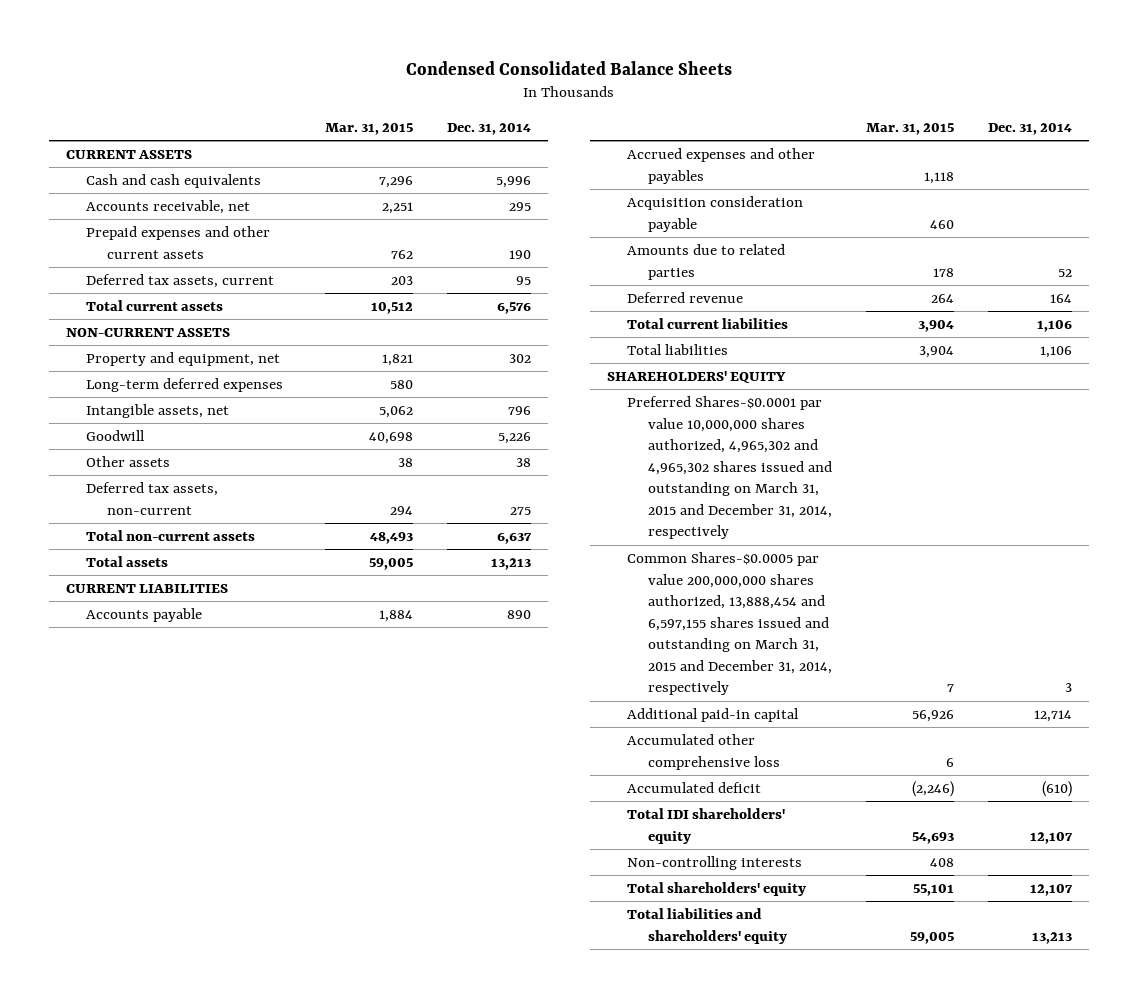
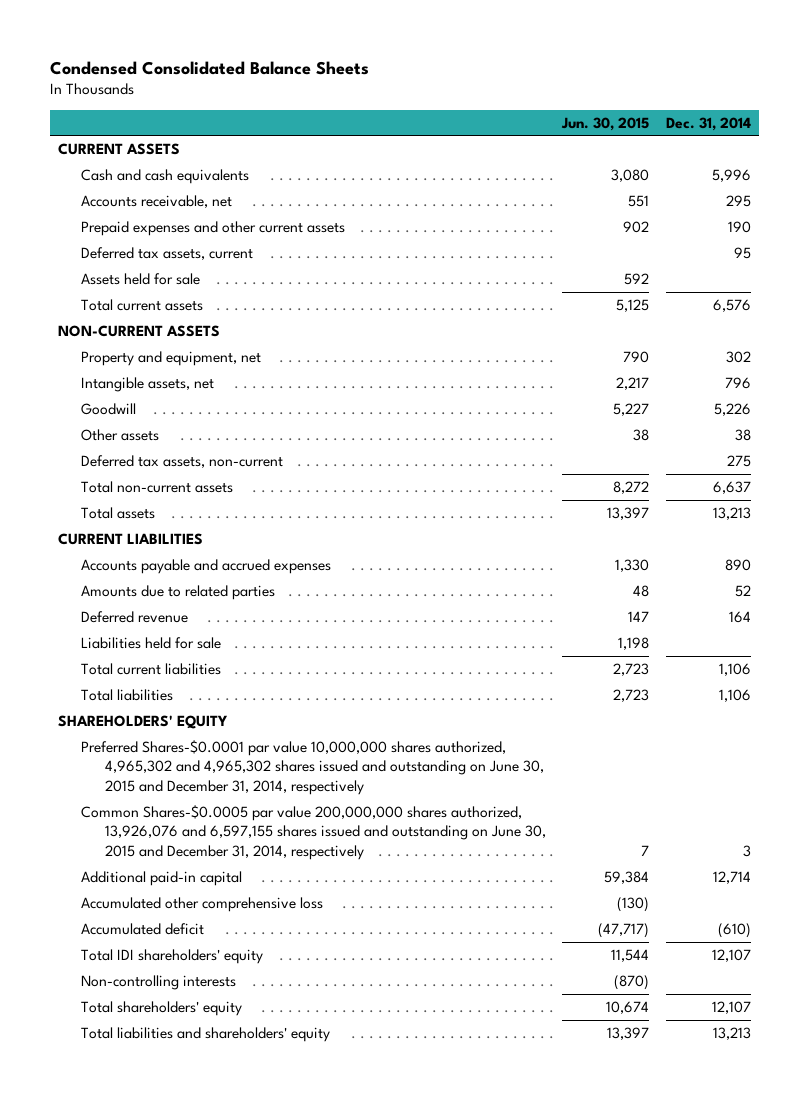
[324,123,413,136] Mar. 31, 2015 -> none
none -> [561,116,650,131] Jun. 30, 2015
none -> [81,272,201,285] Assets held for sale
[86,377,284,392] Long-term deferred expenses -> none
[86,607,203,622] Accounts payable -> none
[627,147,816,184] Accrued expenses and other payables -> none
[627,195,804,232] Acquisition consideration payable -> none
none -> [81,558,332,574] Accounts payable and accrued expenses
none -> [81,636,222,649] Liabilities held for sale
[627,395,832,540] Preferred Shares-$0.0001 par value 10,000,000 shares authorized, 4,965,302 and 4,965,302 shares issued and outstanding on March 31, 2015 and December 31, 2014, respectively -> [81,739,545,795] Preferred Shares-$0.0001 par value 10,000,000 shares authorized, 4,965,302 and 4,965,302 shares issued and outstanding on June 30, 2015 and December 31, 2014, respectively
[627,551,832,696] Common Shares-$0.0005 par value 200,000,000 shares authorized, 13,888,454 and 6,597,155 shares issued and outstanding on March 31, 2015 and December 31, 2014, respectively -> [81,804,547,860] Common Shares-$0.0005 par value 200,000,000 shares authorized, 13,926,076 and 6,597,155 shares issued and outstanding on June 30, 2015 and December 31, 2014, respectively

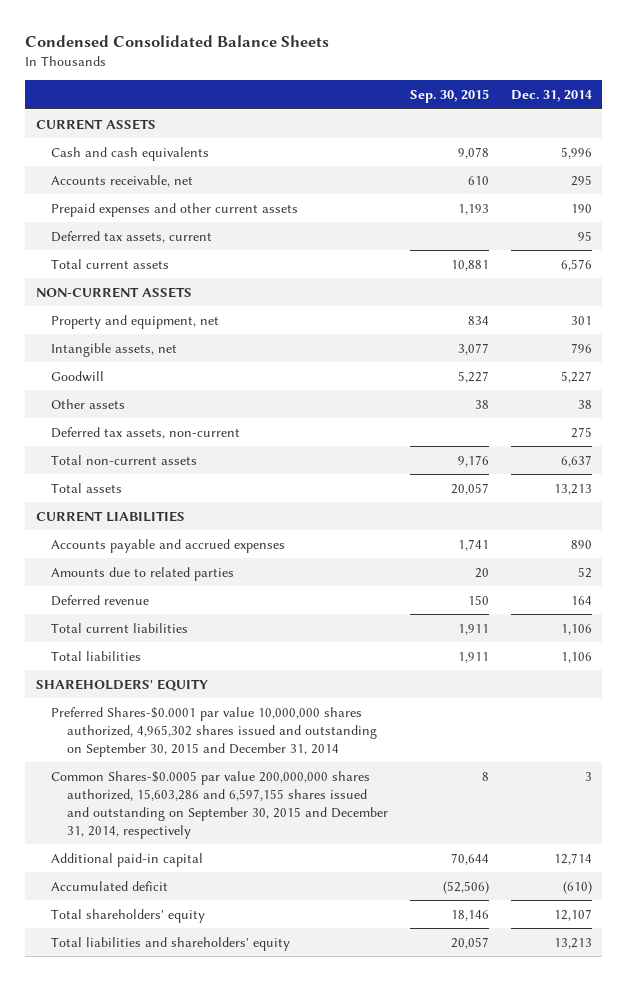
[561,116,650,131] Jun. 30, 2015 -> none
none -> [409,89,489,104] Sep. 30, 2015
[81,272,201,285] Assets held for sale -> none
[725,350,751,363] 302 -> [570,315,592,325] 301
[713,402,751,416] 5,226 -> [560,370,592,383] 5,227
[81,636,222,649] Liabilities held for sale -> none
[81,739,545,795] Preferred Shares-$0.0001 par value 10,000,000 shares authorized, 4,965,302 and 4,965,302 shares issued and outstanding on June 30, 2015 and December 31, 2014, respectively -> [51,706,377,757] Preferred Shares-$0.0001 par value 10,000,000 shares authorized, 4,965,302 shares issued and outstanding on September 30, 2015 and December 31, 2014
[81,804,547,860] Common Shares-$0.0005 par value 200,000,000 shares authorized, 13,926,076 and 6,597,155 shares issued and outstanding on June 30, 2015 and December 31, 2014, respectively -> [51,770,388,839] Common Shares-$0.0005 par value 200,000,000 shares authorized, 15,603,286 and 6,597,155 shares issued and outstanding on September 30, 2015 and December 31, 2014, respectively
[81,896,324,912] Accumulated other comprehensive loss -> none
[81,948,264,964] Total IDI shareholders' equity -> none
[81,974,237,990] Non-controlling interests -> none

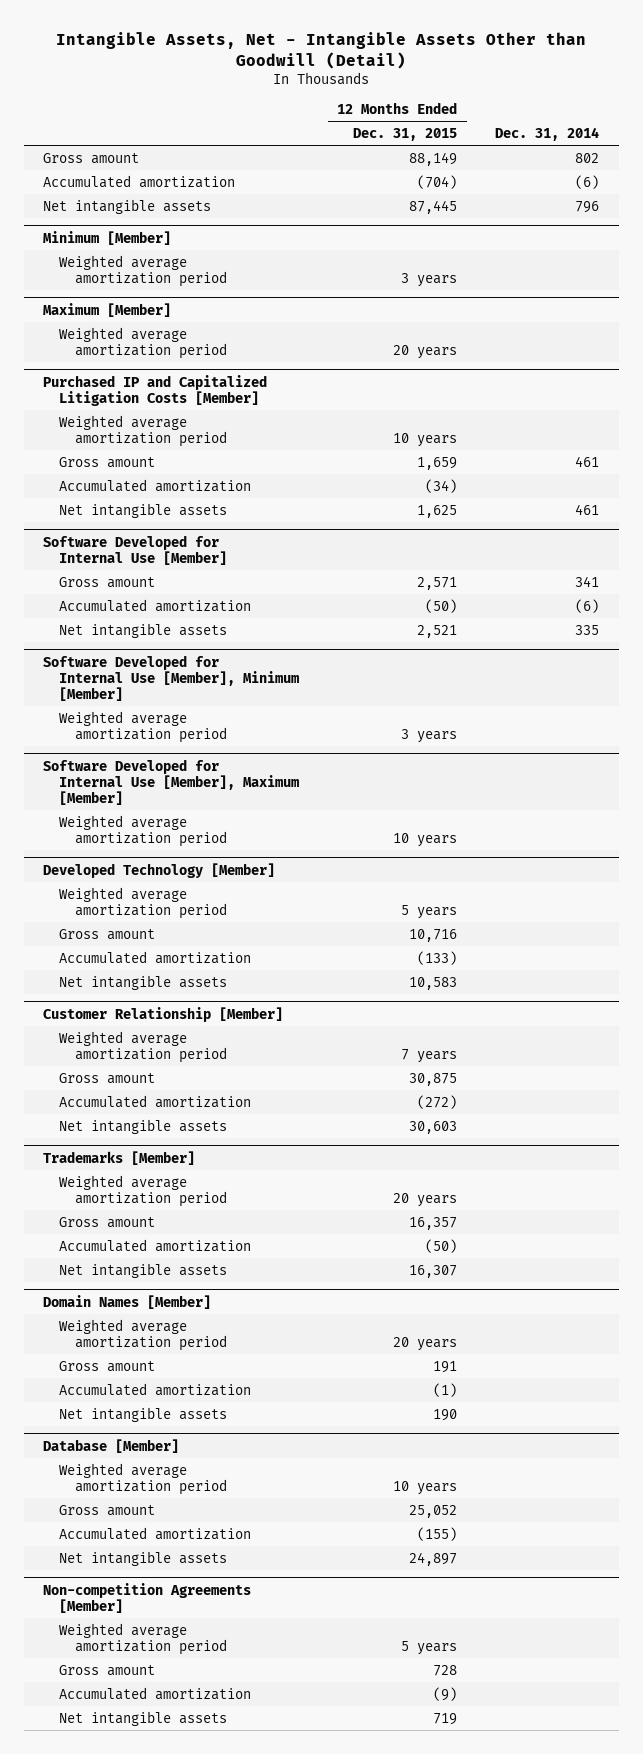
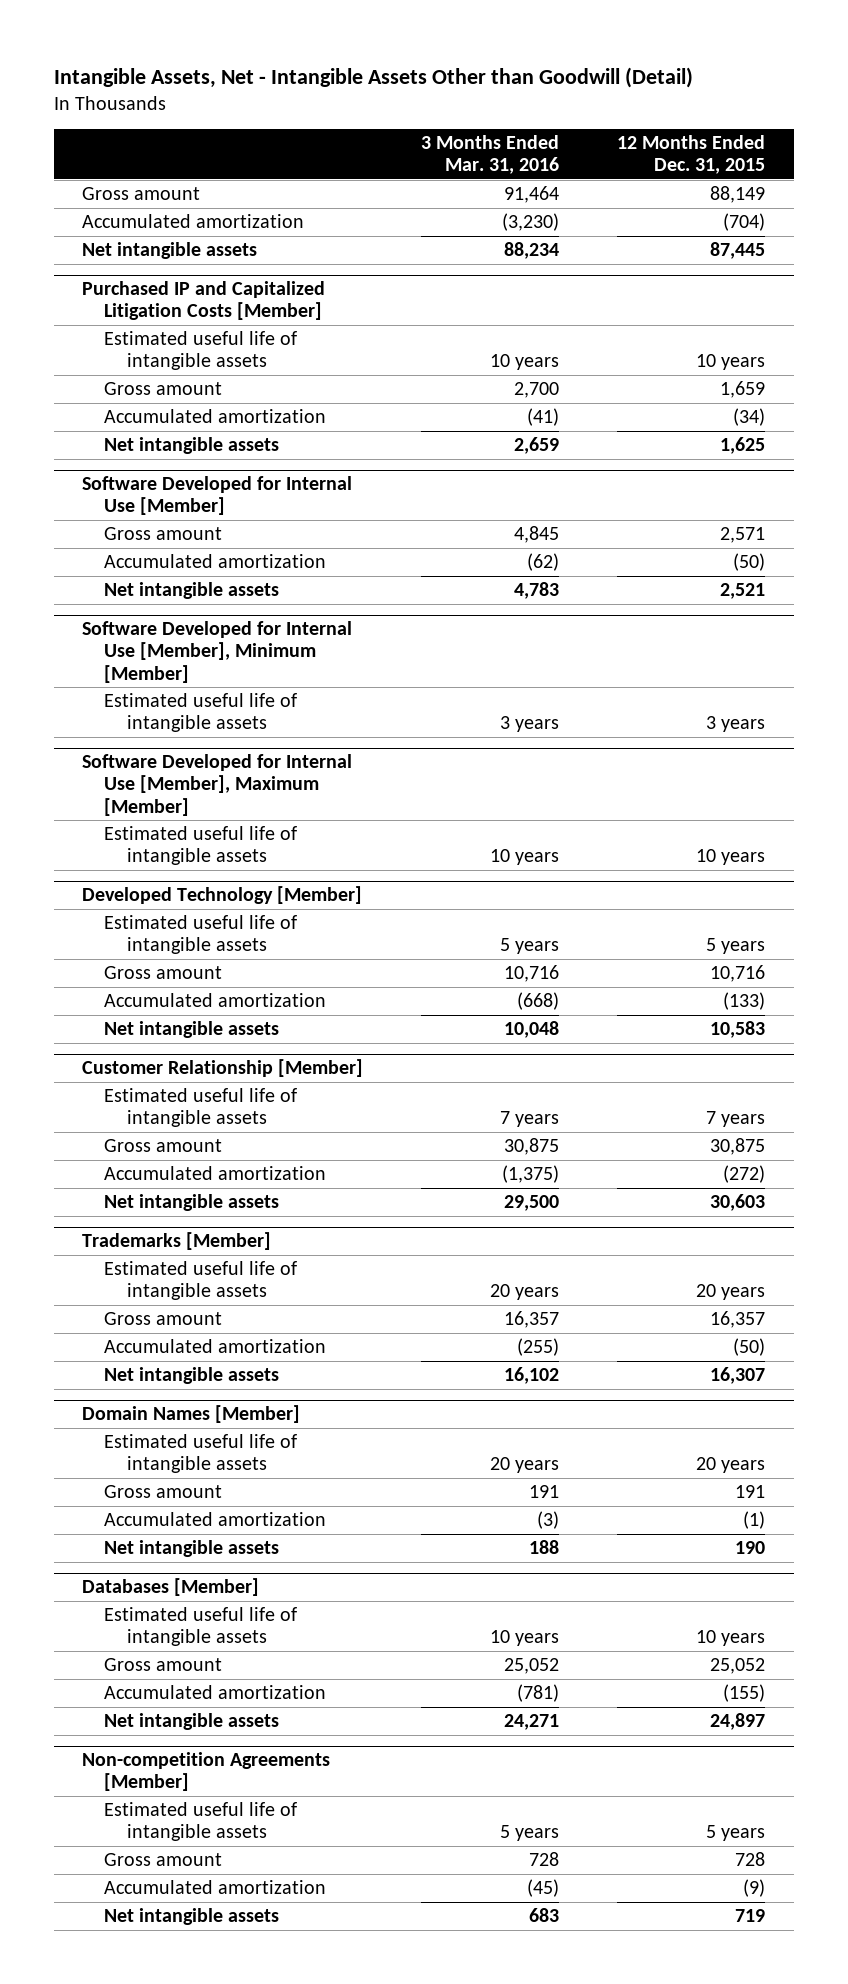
[495,126,600,141] Dec. 31, 2014 -> none
none -> [421,135,560,175] 3 Months Ended Mar. 31, 2016
[43,230,172,245] Minimum [Member] -> none
[59,254,227,287] Weighted average amortization period -> none
[43,302,172,317] Maximum [Member] -> none
[59,326,227,359] Weighted average amortization period -> none
[59,414,227,447] Weighted average amortization period -> [104,331,298,371] Estimated useful life of intangible assets
[59,710,227,743] Weighted average amortization period -> [104,693,298,733] Estimated useful life of intangible assets
[59,814,227,847] Weighted average amortization period -> [104,826,298,866] Estimated useful life of intangible assets
[59,886,227,919] Weighted average amortization period -> [104,915,298,955] Estimated useful life of intangible assets
[59,1030,227,1063] Weighted average amortization period -> [104,1088,298,1128] Estimated useful life of intangible assets
[59,1174,227,1207] Weighted average amortization period -> [104,1261,298,1301] Estimated useful life of intangible assets
[59,1318,227,1351] Weighted average amortization period -> [104,1434,298,1474] Estimated useful life of intangible assets
[43,1438,180,1453] Database [Member] -> [82,1578,260,1597] Databases [Member]
[59,1462,227,1495] Weighted average amortization period -> [104,1607,298,1647] Estimated useful life of intangible assets
[59,1622,227,1655] Weighted average amortization period -> [104,1802,298,1842] Estimated useful life of intangible assets

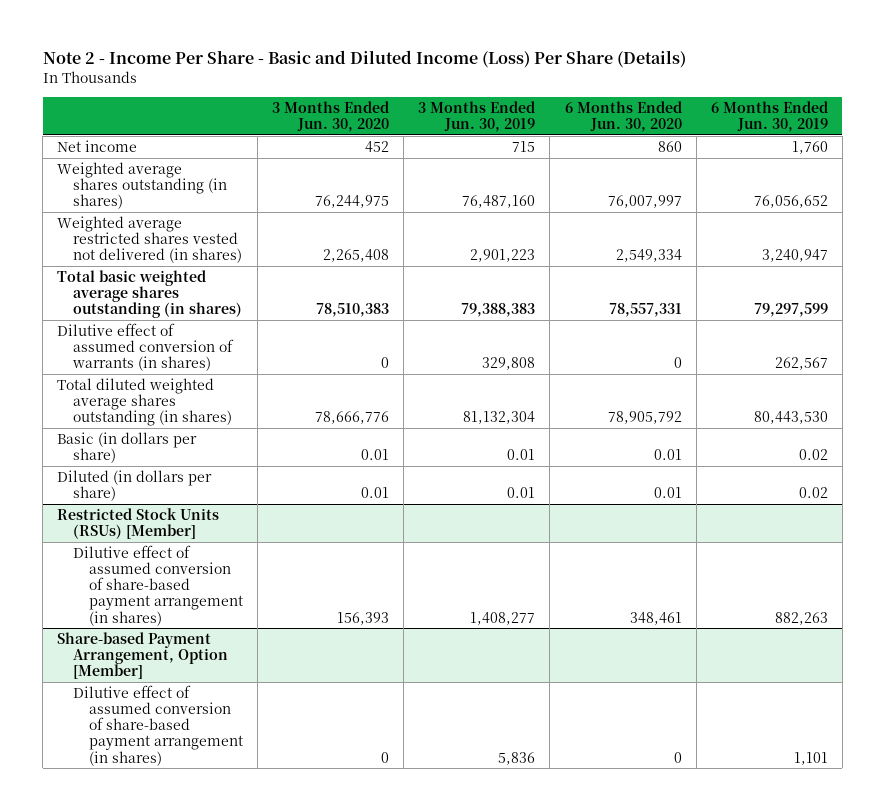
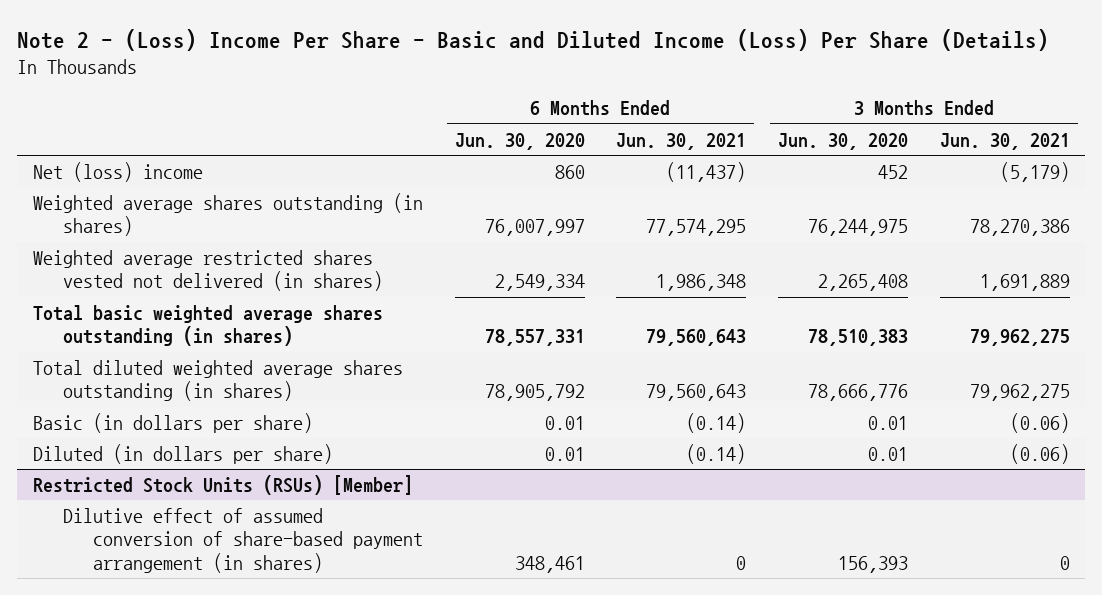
[42,50,686,69] Note 2 - Income Per Share - Basic and Diluted Income (Loss) Per Share (Details) -> [16,28,1049,51] Note 2 - (Loss) Income Per Share - Basic and Diluted Income (Loss) Per Share (Details)
[418,100,536,132] 3 Months Ended Jun. 30, 2019 -> none
[710,100,828,132] 6 Months Ended Jun. 30, 2019 -> none
none -> [616,132,747,150] Jun. 30, 2021
none -> [939,132,1070,150] Jun. 30, 2021
[57,139,138,152] Net income -> [32,161,203,182] Net (loss) income
[57,322,235,372] Dilutive effect of assumed conversion of warrants (in shares) -> none
[57,631,229,680] Share-based Payment Arrangement, Option [Member] -> none
[73,684,244,766] Dilutive effect of assumed conversion of share-based payment arrangement (in shares) -> none

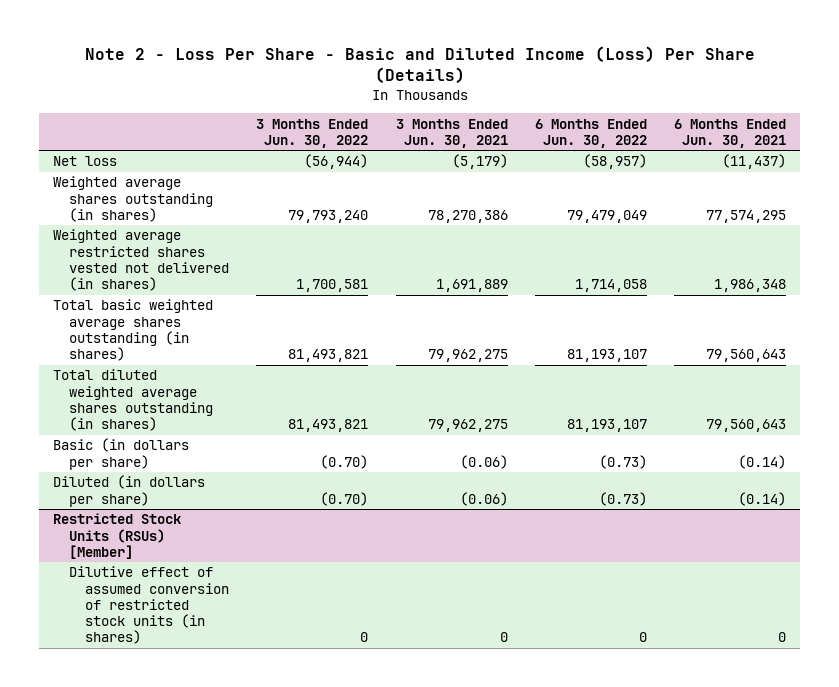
[16,28,1049,51] Note 2 - (Loss) Income Per Share - Basic and Diluted Income (Loss) Per Share (Details) -> [84,46,755,84] Note 2 - Loss Per Share - Basic and Diluted Income (Loss) Per Share (Details)
[454,132,585,150] Jun. 30, 2020 -> none
[777,132,908,150] Jun. 30, 2020 -> none
none -> [256,118,369,148] 3 Months Ended Jun. 30, 2022
none -> [534,118,647,148] 6 Months Ended Jun. 30, 2022
[32,161,203,182] Net (loss) income -> [52,156,117,167] Net loss
[62,507,423,573] Dilutive effect of assumed conversion of share-based payment arrangement (in shares) -> [68,566,229,645] Dilutive effect of assumed conversion of restricted stock units (in shares)

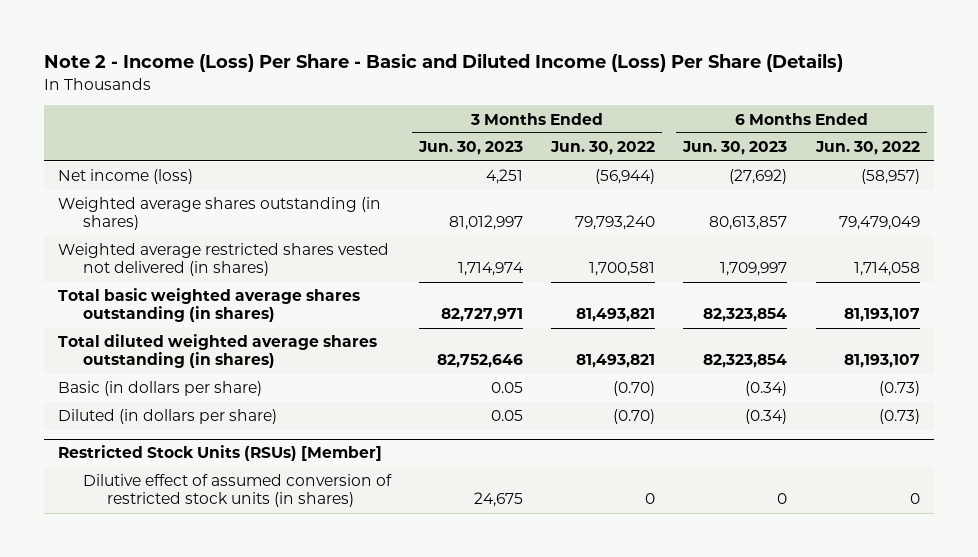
[84,46,755,84] Note 2 - Loss Per Share - Basic and Diluted Income (Loss) Per Share (Details) -> [44,53,844,73] Note 2 - Income (Loss) Per Share - Basic and Diluted Income (Loss) Per Share (Details)
[395,118,508,148] 3 Months Ended Jun. 30, 2021 -> none
[674,118,787,148] 6 Months Ended Jun. 30, 2021 -> none
none -> [417,141,523,156] Jun. 30, 2023
none -> [682,141,788,156] Jun. 30, 2023
[52,156,117,167] Net loss -> [58,169,194,185] Net income (loss)

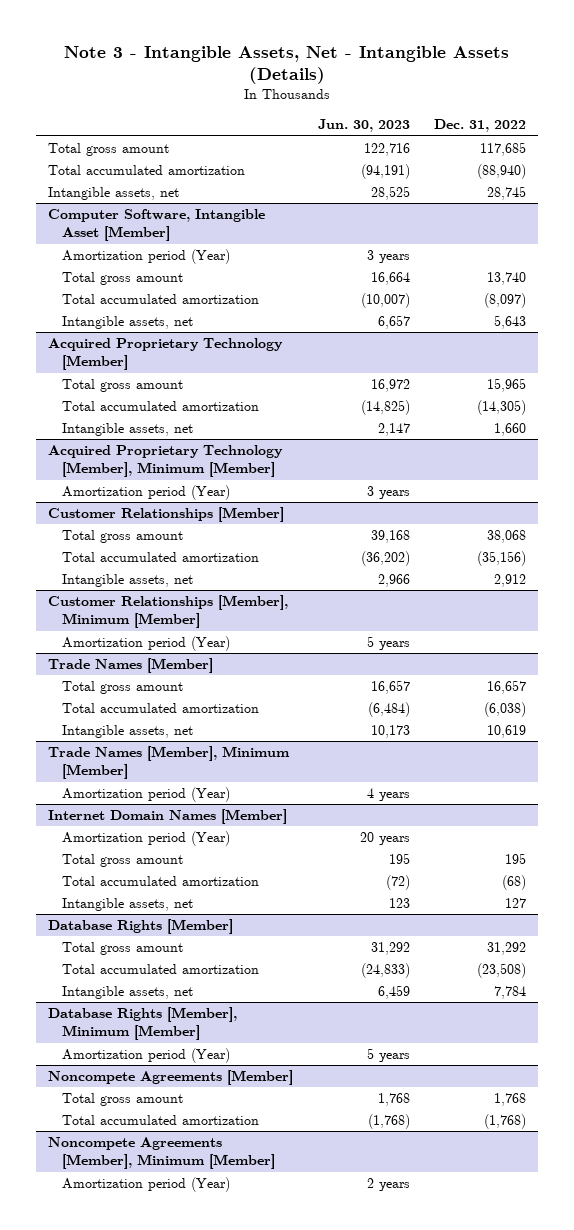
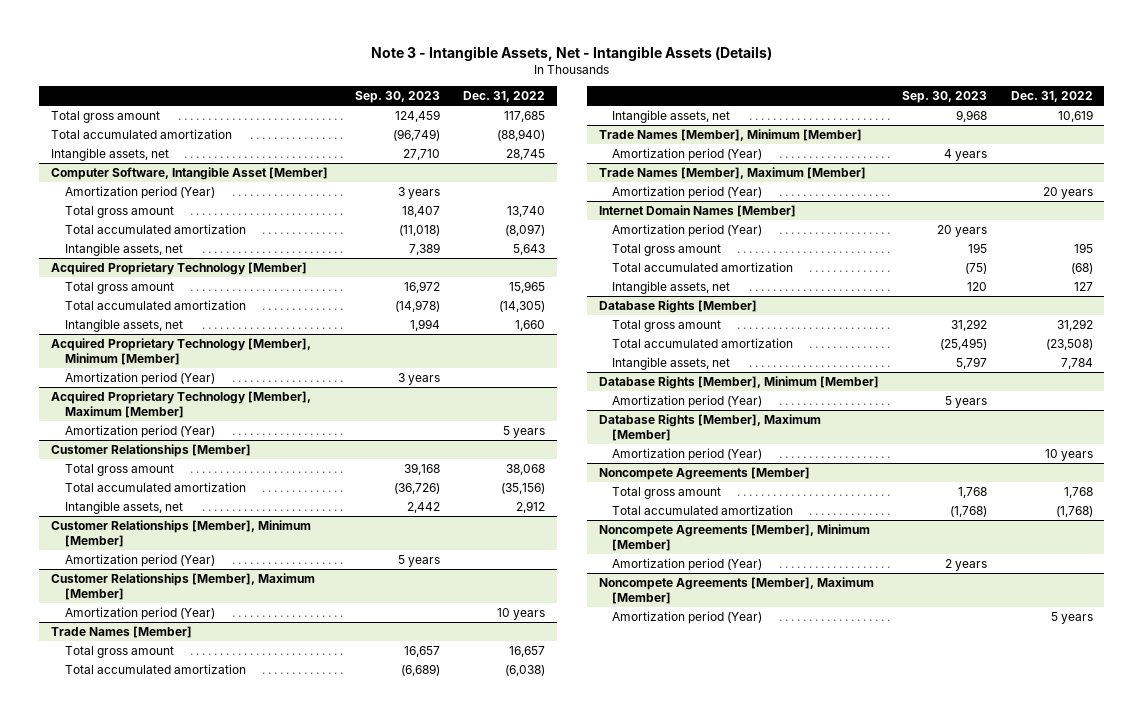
[317,119,410,133] Jun. 30, 2023 -> none
none -> [354,90,440,103] Sep. 30, 2023
none -> [51,390,312,418] Acquired Proprietary Technology [Member], Maximum [Member]
none -> [64,424,215,438] Amortization period (Year)
none -> [51,572,316,600] Customer Relationships [Member], Maximum [Member]
none -> [64,606,215,620] Amortization period (Year)
none -> [598,166,866,179] Trade Names [Member], Maximum [Member]
none -> [612,185,763,199] Amortization period (Year)
none -> [598,413,821,441] Database Rights [Member], Maximum [Member]
none -> [612,447,763,461] Amortization period (Year)
none -> [598,576,874,604] Noncompete Agreements [Member], Maximum [Member]
none -> [612,610,763,624] Amortization period (Year)

